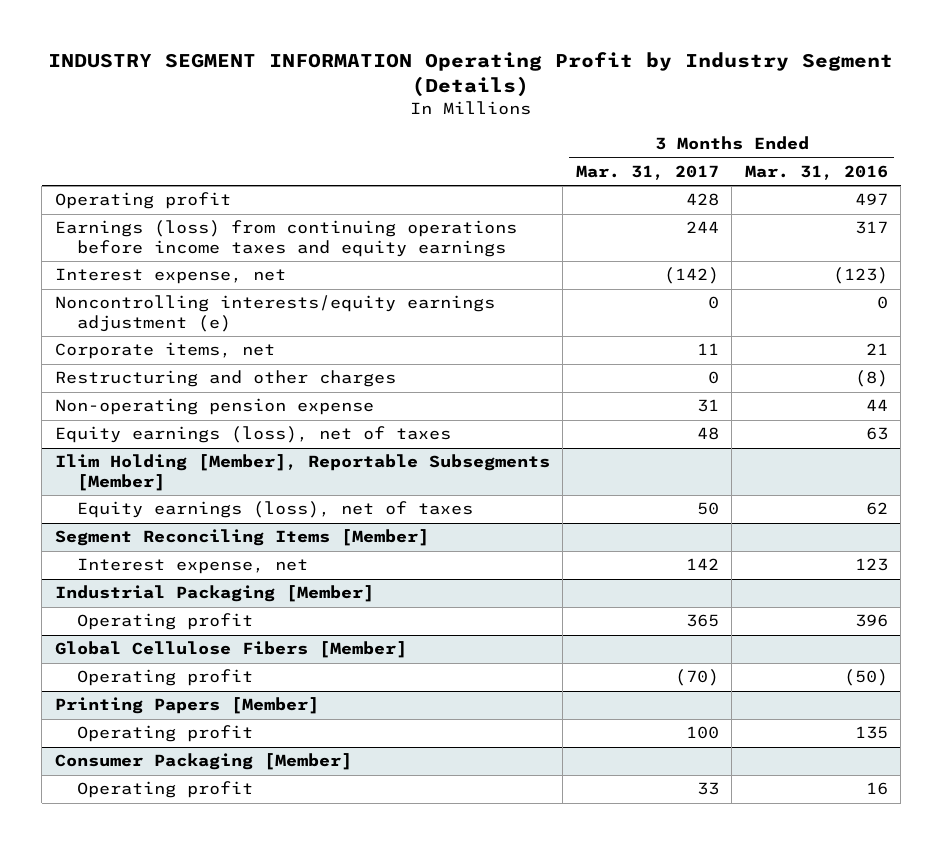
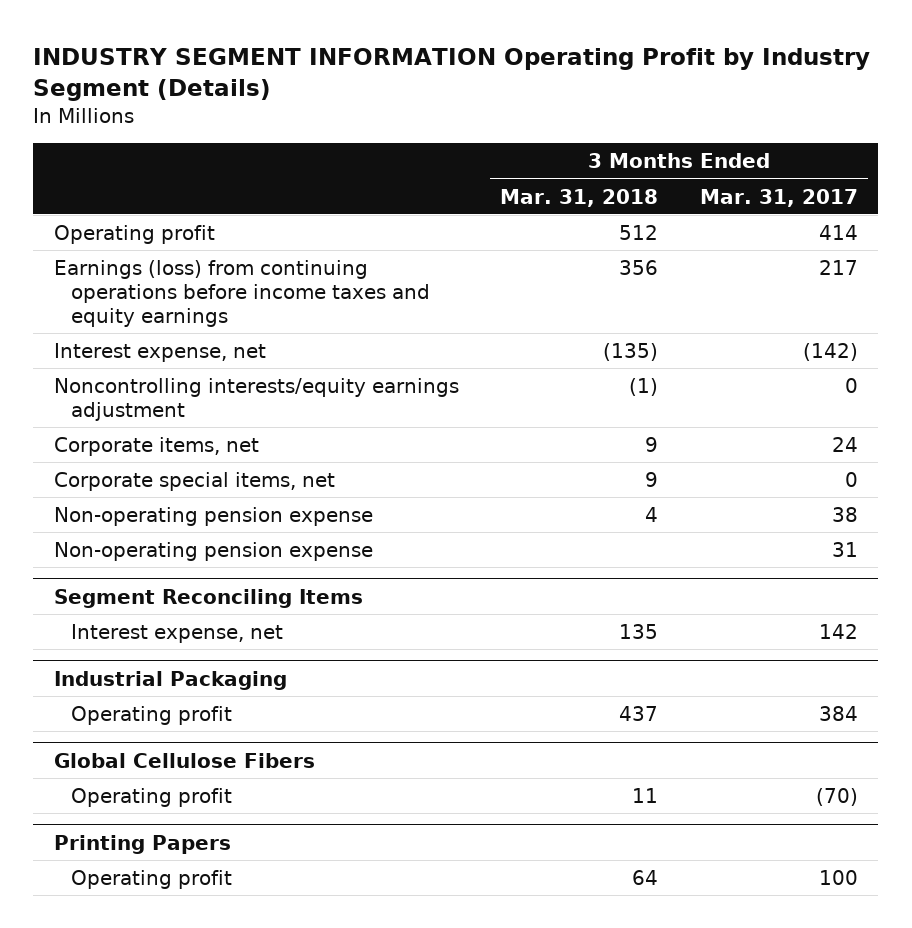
[744,164,888,180] Mar. 31, 2016 -> none
none -> [500,188,659,207] Mar. 31, 2018
[685,193,719,207] 428 -> [818,224,858,240] 414
[685,221,719,234] 244 -> [818,259,858,275] 217
[54,295,495,332] Noncontrolling interests/equity earnings adjustment (e) -> [53,377,459,421] Noncontrolling interests/equity earnings adjustment
[696,343,719,356] 11 -> [831,436,858,452] 24
[54,370,396,388] Restructuring and other charges -> [53,471,335,491] Corporate special items, net
none -> [53,506,373,526] Non-operating pension expense
[54,426,451,444] Equity earnings (loss), net of taxes -> none
[54,454,550,491] Ilim Holding [Member], Reportable Subsegments [Member] -> none
[76,501,473,519] Equity earnings (loss), net of taxes -> none
[54,529,429,547] Segment Reconciling Items [Member] -> [53,588,363,608] Segment Reconciling Items
[54,585,374,603] Industrial Packaging [Member] -> [53,670,287,690] Industrial Packaging
[685,614,719,628] 365 -> [818,705,858,721] 384
[54,641,407,659] Global Cellulose Fibers [Member] -> [53,752,315,768] Global Cellulose Fibers
[54,697,319,715] Printing Papers [Member] -> [53,834,231,854] Printing Papers
[54,753,352,771] Consumer Packaging [Member] -> none
[76,781,253,799] Operating profit -> none

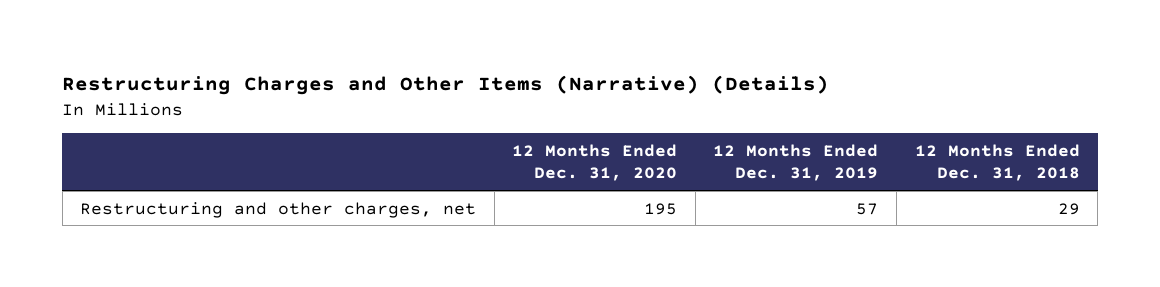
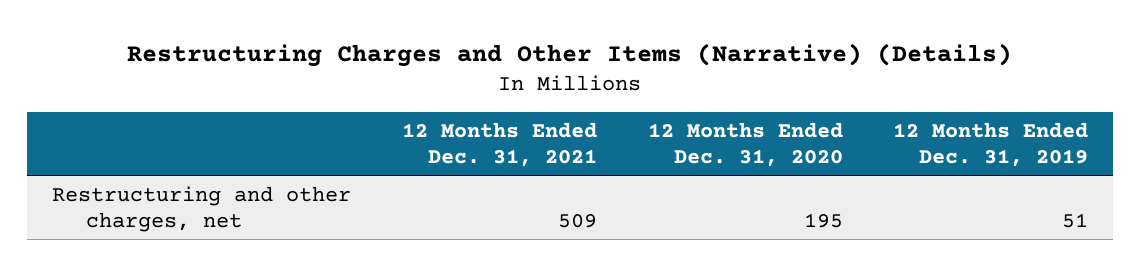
[914,143,1080,182] 12 Months Ended Dec. 31, 2018 -> none
none -> [401,121,597,168] 12 Months Ended Dec. 31, 2021
[856,202,879,215] 57 -> [1062,213,1089,229] 51

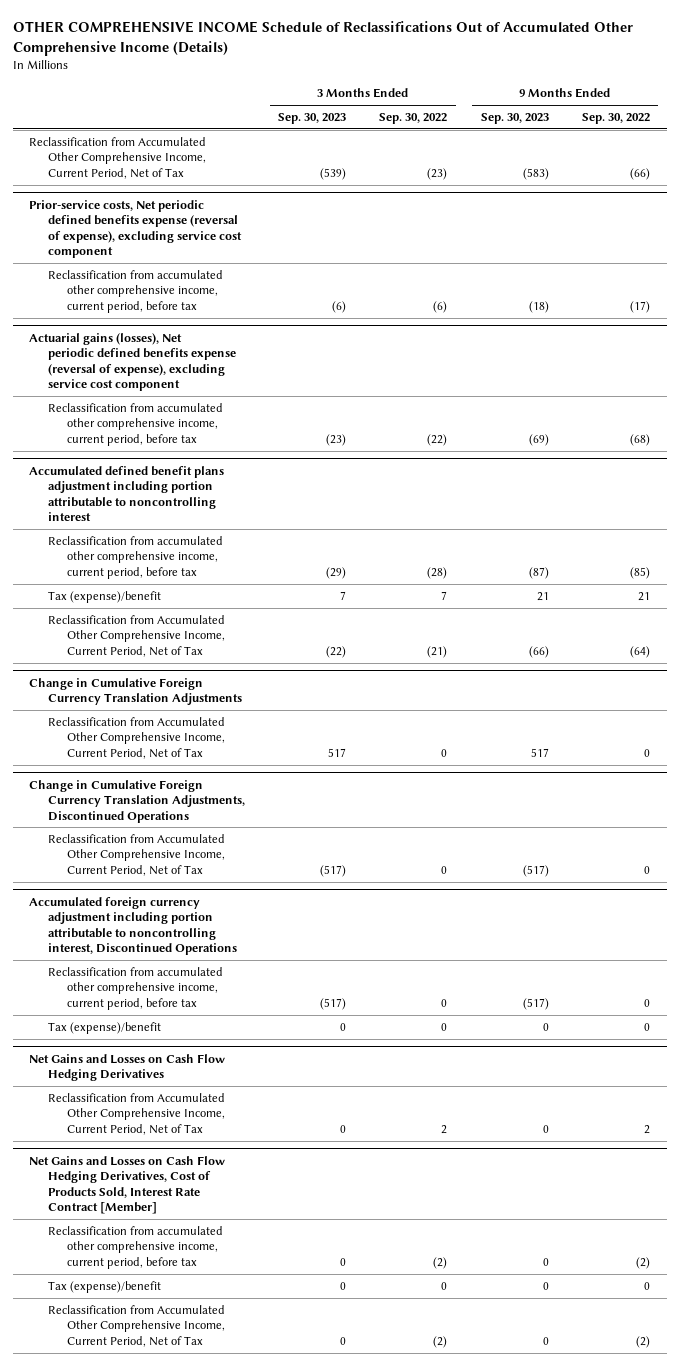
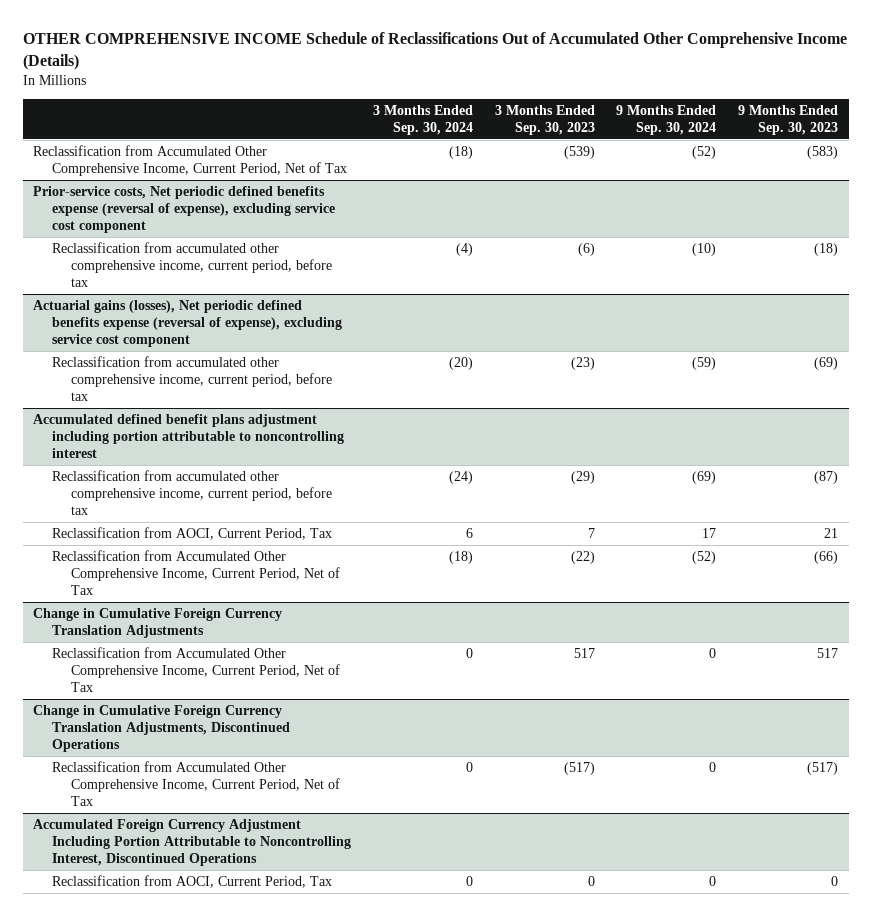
[379,113,448,125] Sep. 30, 2022 -> none
[582,113,651,125] Sep. 30, 2022 -> none
none -> [372,105,473,135] 3 Months Ended Sep. 30, 2024
none -> [616,105,717,135] 9 Months Ended Sep. 30, 2024
[47,591,161,604] Tax (expense)/benefit -> [52,527,333,541] Reclassification from AOCI, Current Period, Tax
[47,967,223,1010] Reclassification from accumulated other comprehensive income, current period, before tax -> none
[29,1053,226,1082] Net Gains and Losses on Cash Flow Hedging Derivatives -> none
[47,1093,225,1135] Reclassification from Accumulated Other Comprehensive Income, Current Period, Net of Tax -> none
[29,1155,226,1214] Net Gains and Losses on Cash Flow Hedging Derivatives, Cost of Products Sold, Interest Rate Contract [Member] -> none
[47,1226,223,1269] Reclassification from accumulated other comprehensive income, current period, before tax -> none
[47,1281,161,1294] Tax (expense)/benefit -> none
[47,1305,225,1347] Reclassification from Accumulated Other Comprehensive Income, Current Period, Net of Tax -> none
[29,896,237,955] Accumulated foreign currency adjustment including portion attributable to noncontrolling interest, Discontinued Operations -> [33,819,352,866] Accumulated Foreign Currency Adjustment Including Portion Attributable to Noncontrolling Interest, Discontinued Operations
[47,1022,161,1035] Tax (expense)/benefit -> [52,875,333,889] Reclassification from AOCI, Current Period, Tax

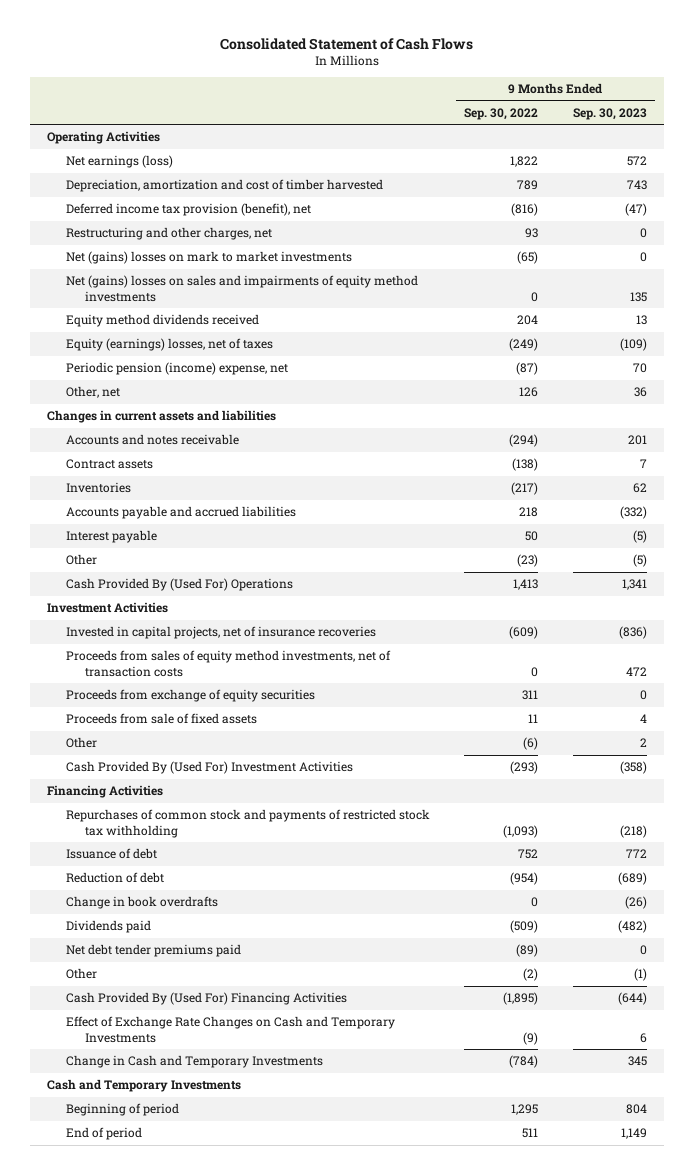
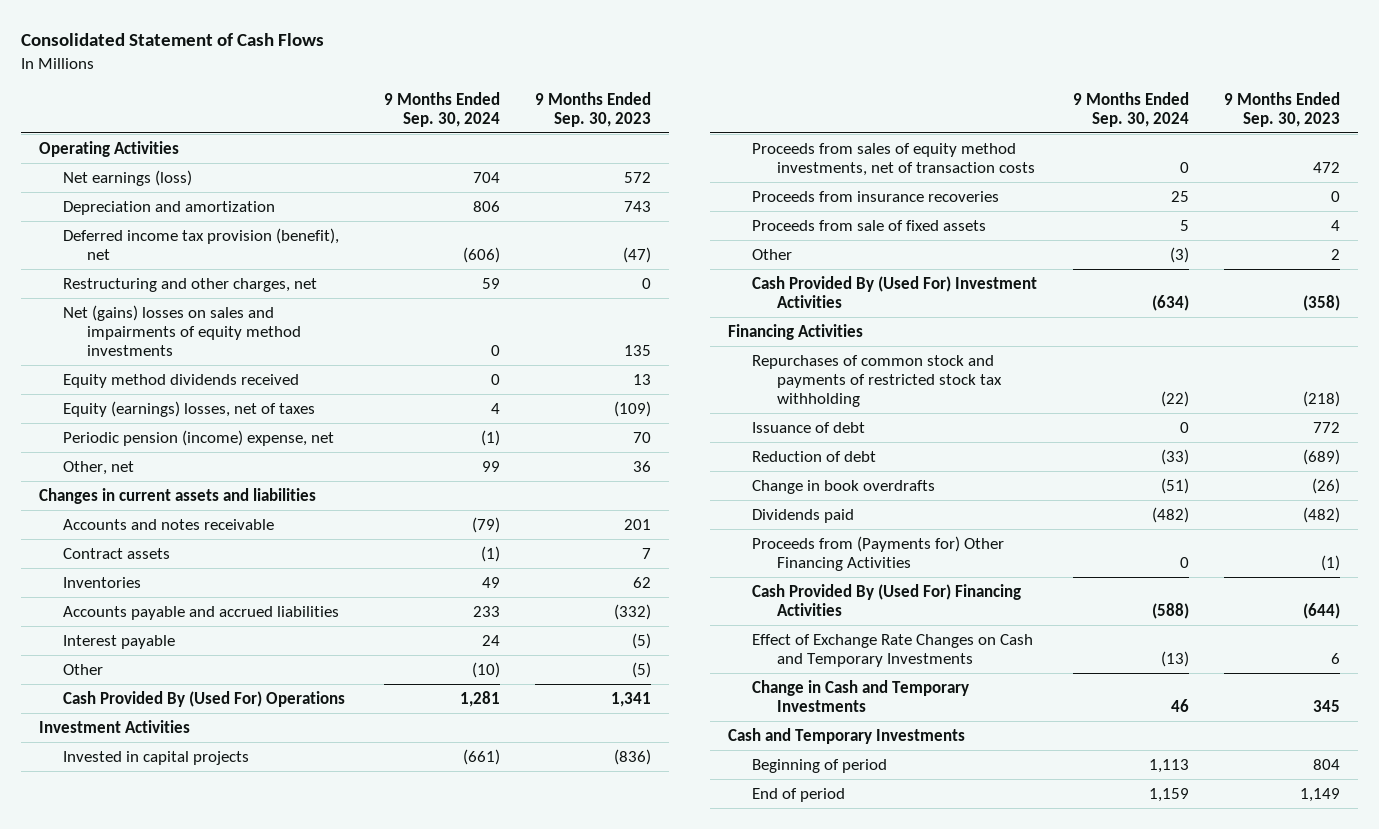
[464,107,539,120] Sep. 30, 2022 -> none
none -> [383,91,500,127] 9 Months Ended Sep. 30, 2024
[65,179,383,193] Depreciation, amortization and cost of timber harvested -> [63,200,276,215] Depreciation and amortization
[65,251,352,265] Net (gains) losses on mark to market investments -> none
[65,626,376,640] Invested in capital projects, net of insurance recoveries -> [63,750,250,765] Invested in capital projects
[65,689,315,703] Proceeds from exchange of equity securities -> none
none -> [752,190,1000,202] Proceeds from insurance recoveries
[65,944,241,958] Net debt tender premiums paid -> none
[65,968,97,980] Other -> [752,535,1005,571] Proceeds from (Payments for) Other Financing Activities

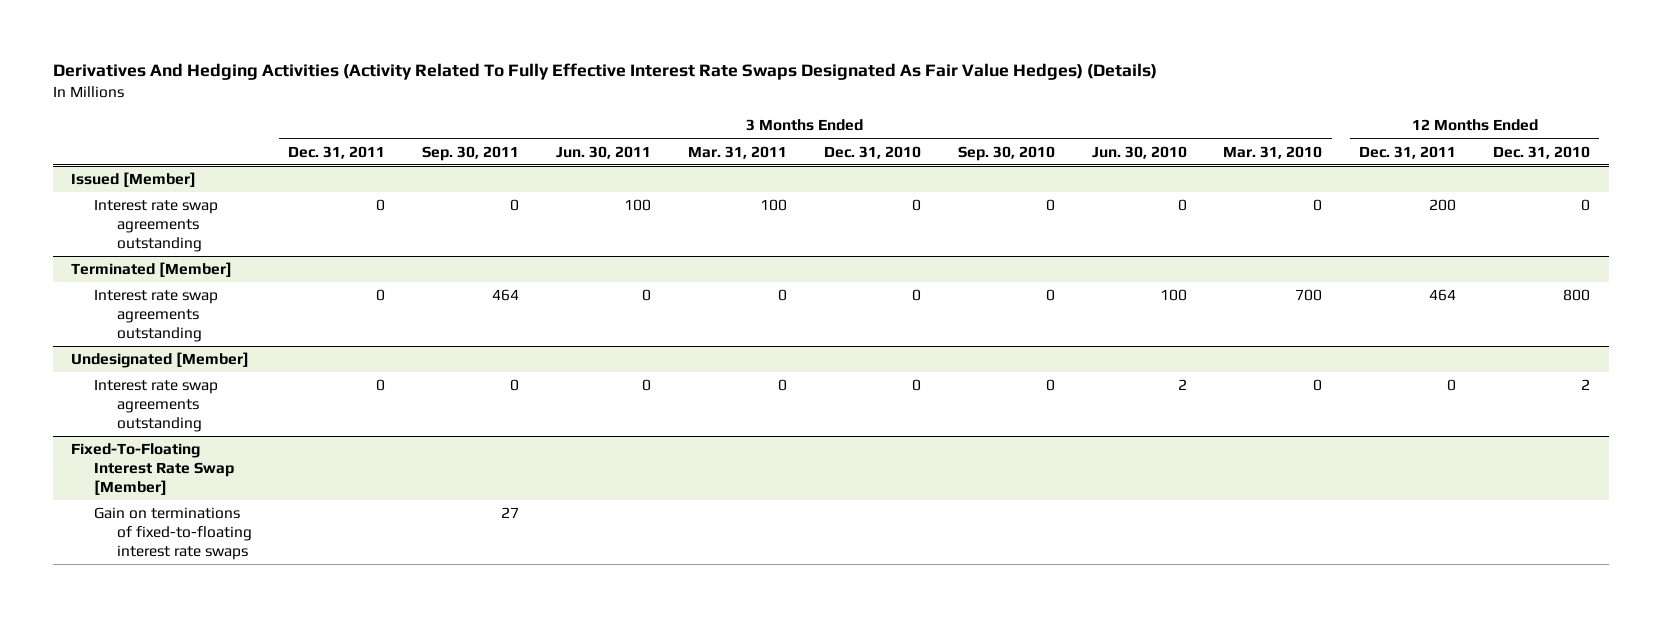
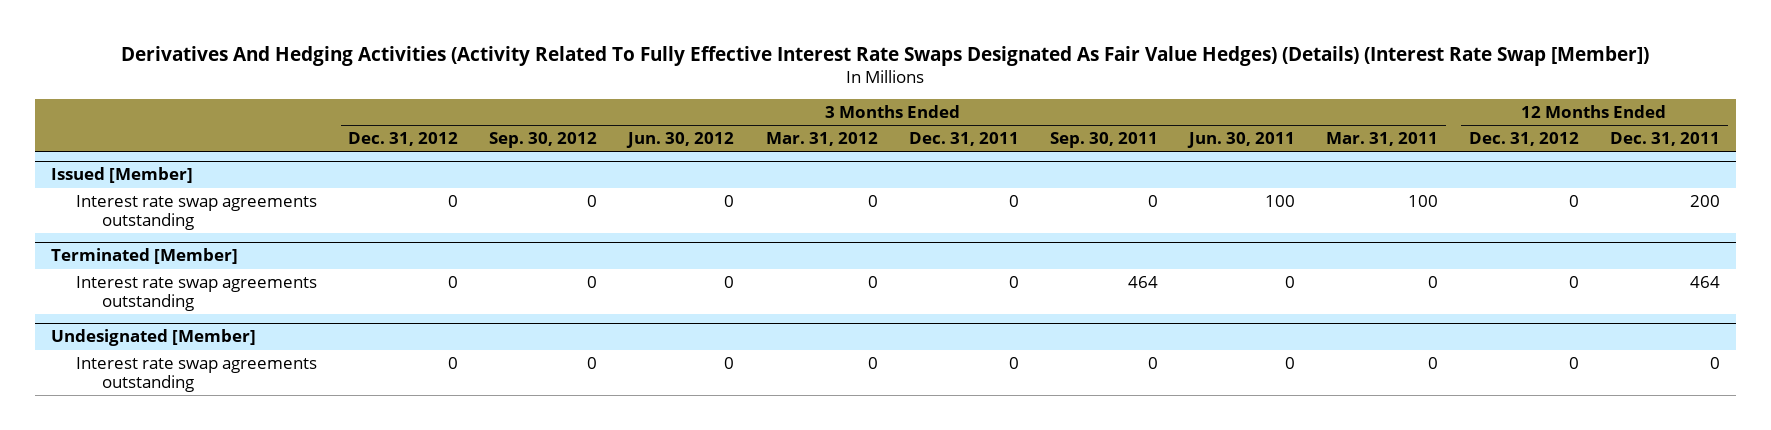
[52,63,1157,81] Derivatives And Hedging Activities (Activity Related To Fully Effective Interest Rate Swaps Designated As Fair Value Hedges) (Details) -> [121,45,1650,66] Derivatives And Hedging Activities (Activity Related To Fully Effective Interest Rate Swaps Designated As Fair Value Hedges) (Details) (Interest Rate Swap [Member])
[823,145,921,159] Dec. 31, 2010 -> none
[957,145,1055,161] Sep. 30, 2010 -> none
[1091,145,1187,159] Jun. 30, 2010 -> none
[1223,145,1323,159] Mar. 31, 2010 -> none
[1493,145,1591,159] Dec. 31, 2010 -> none
none -> [348,132,459,147] Dec. 31, 2012
none -> [489,132,598,149] Sep. 30, 2012
none -> [626,132,735,149] Jun. 30, 2012
none -> [765,132,878,147] Mar. 31, 2012
none -> [1468,132,1579,147] Dec. 31, 2012
[70,443,234,495] Fixed-To-Floating Interest Rate Swap [Member] -> none
[93,507,252,560] Gain on terminations of fixed-to-floating interest rate swaps -> none

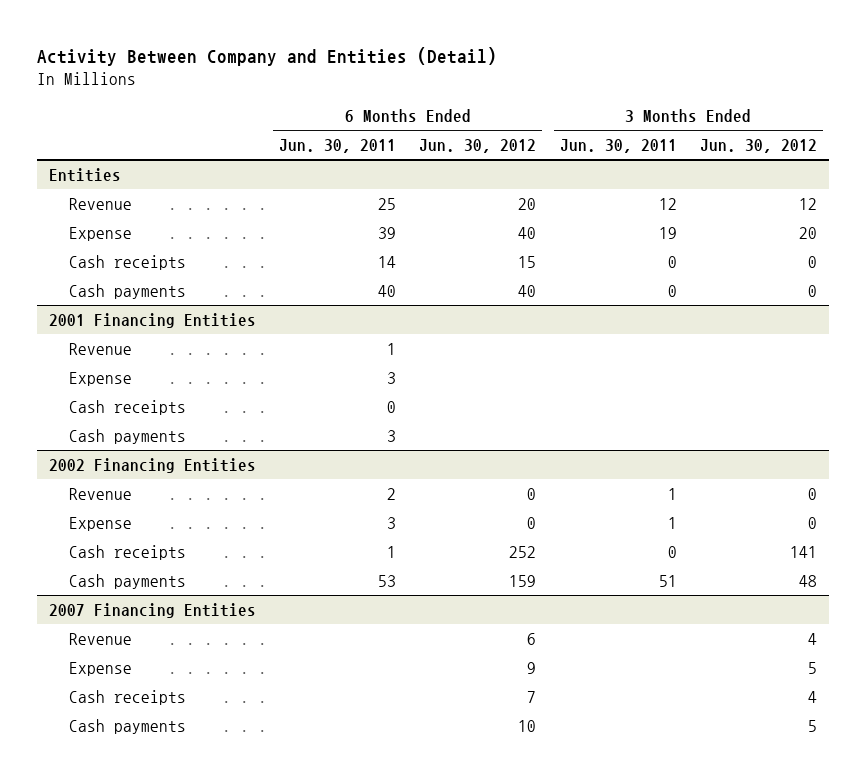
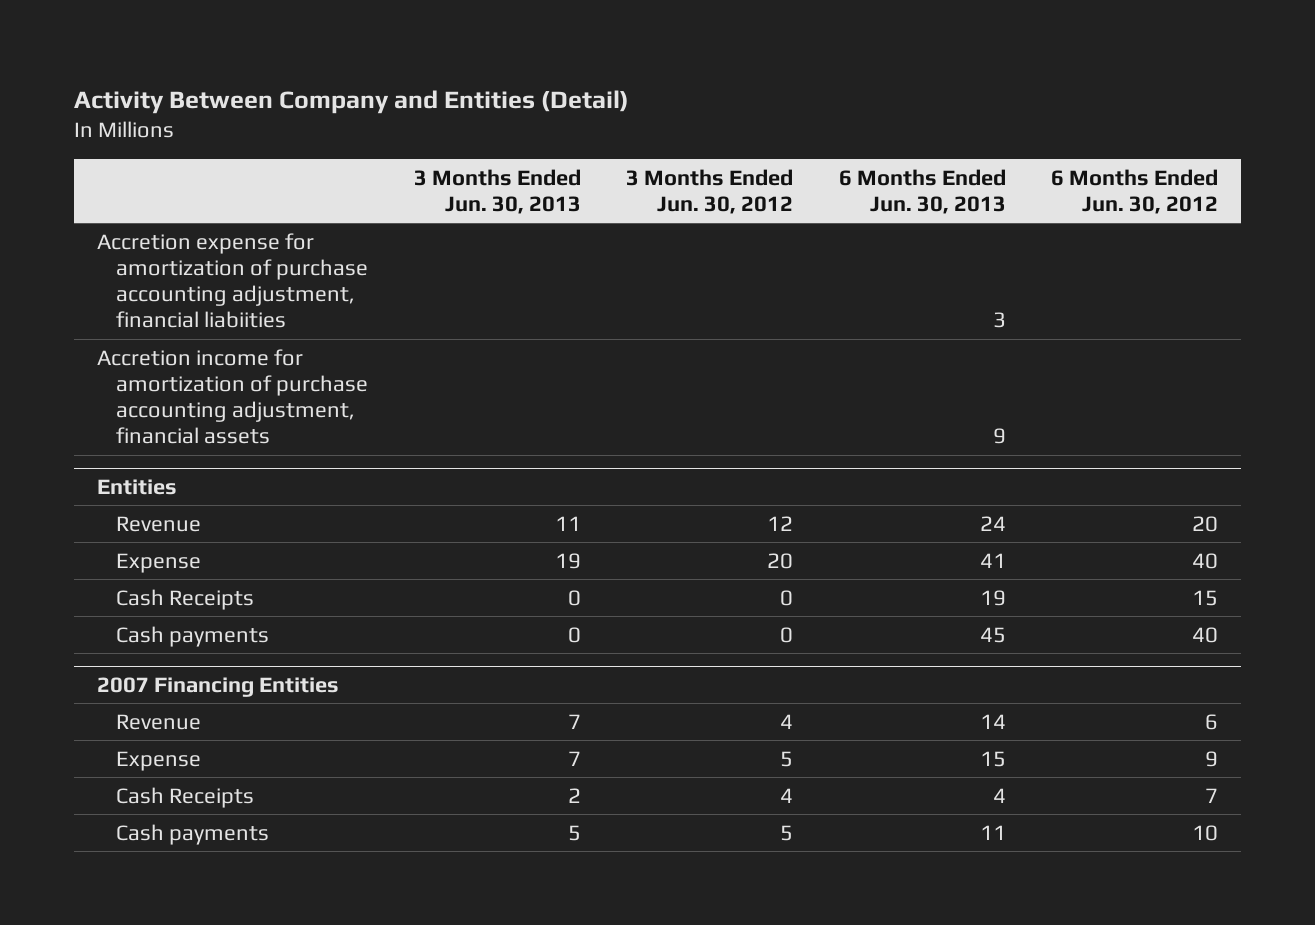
[278,139,396,154] Jun. 30, 2011 -> none
[559,139,677,154] Jun. 30, 2011 -> none
none -> [413,168,581,215] 3 Months Ended Jun. 30, 2013
none -> [838,168,1006,215] 6 Months Ended Jun. 30, 2013
none -> [96,232,369,329] Accretion expense for amortization of purchase accounting adjustment, financial liabiities
none -> [96,348,369,445] Accretion income for amortization of purchase accounting adjustment, financial assets
[69,254,187,270] Cash receipts -> [116,588,255,610] Cash Receipts
[48,312,256,328] 2001 Financing Entities -> none
[69,342,133,355] Revenue -> none
[69,371,133,386] Expense -> none
[69,399,187,415] Cash receipts -> none
[69,428,187,444] Cash payments -> none
[48,457,256,473] 2002 Financing Entities -> none
[69,487,133,500] Revenue -> none
[69,516,133,531] Expense -> none
[69,544,187,560] Cash receipts -> none
[69,573,187,589] Cash payments -> none
[69,689,187,705] Cash receipts -> [116,786,255,808] Cash Receipts

